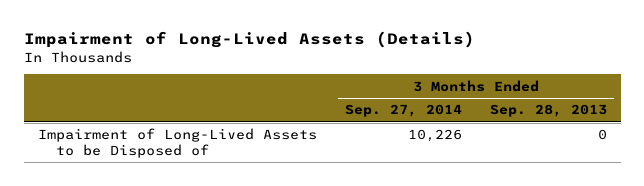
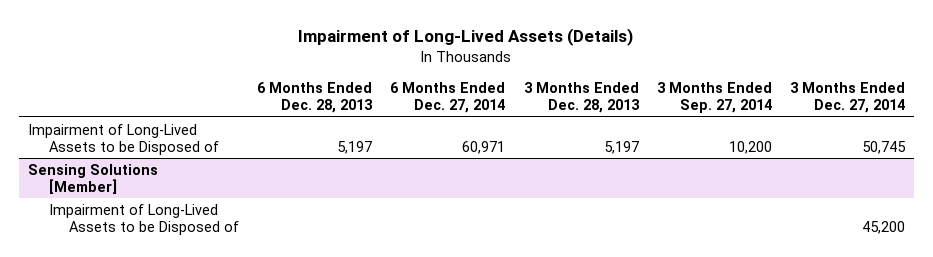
[489,104,607,118] Sep. 28, 2013 -> none
none -> [257,82,374,114] 6 Months Ended Dec. 28, 2013
none -> [390,82,506,114] 6 Months Ended Dec. 27, 2014
none -> [523,82,640,114] 3 Months Ended Dec. 28, 2013
none -> [789,82,905,114] 3 Months Ended Dec. 27, 2014
[407,129,462,143] 10,226 -> [728,140,772,154] 10,200
none -> [27,163,158,194] Sensing Solutions [Member]
none -> [48,203,240,235] Impairment of Long-Lived Assets to be Disposed of

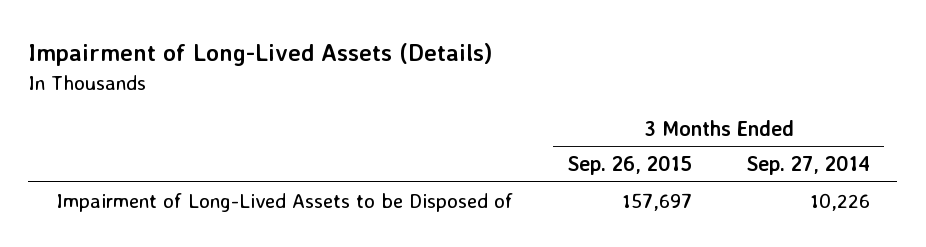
[257,82,374,114] 6 Months Ended Dec. 28, 2013 -> none
[390,82,506,114] 6 Months Ended Dec. 27, 2014 -> none
[523,82,640,114] 3 Months Ended Dec. 28, 2013 -> none
[789,82,905,114] 3 Months Ended Dec. 27, 2014 -> none
none -> [566,155,692,176] Sep. 26, 2015
[27,163,158,194] Sensing Solutions [Member] -> none
[48,203,240,235] Impairment of Long-Lived Assets to be Disposed of -> none
[728,140,772,154] 10,200 -> [810,192,871,211] 10,226

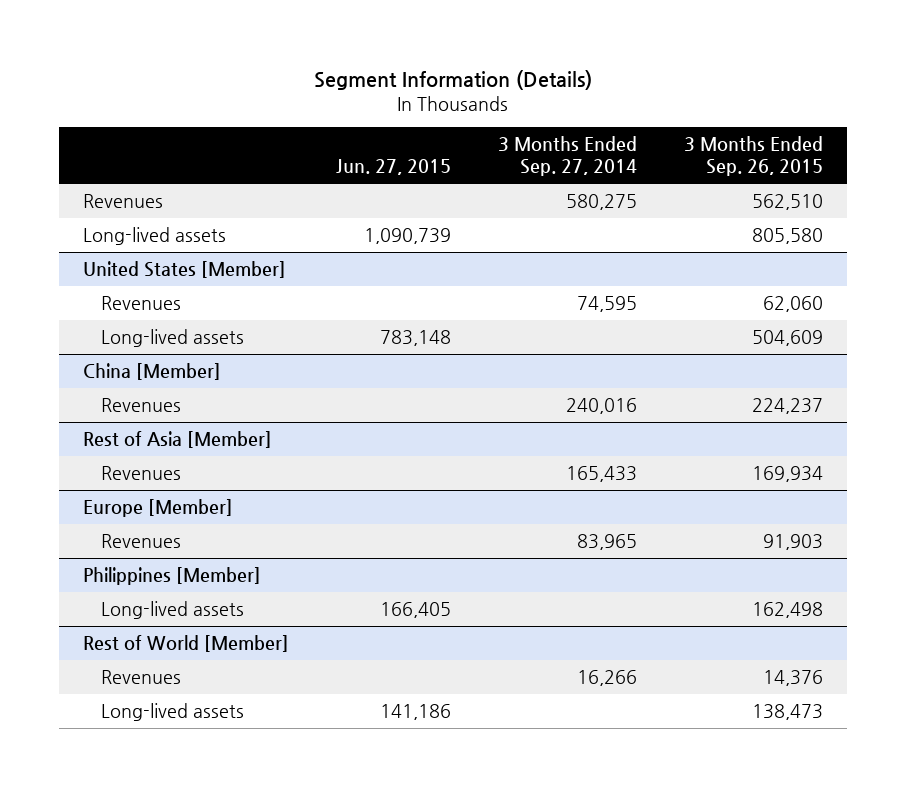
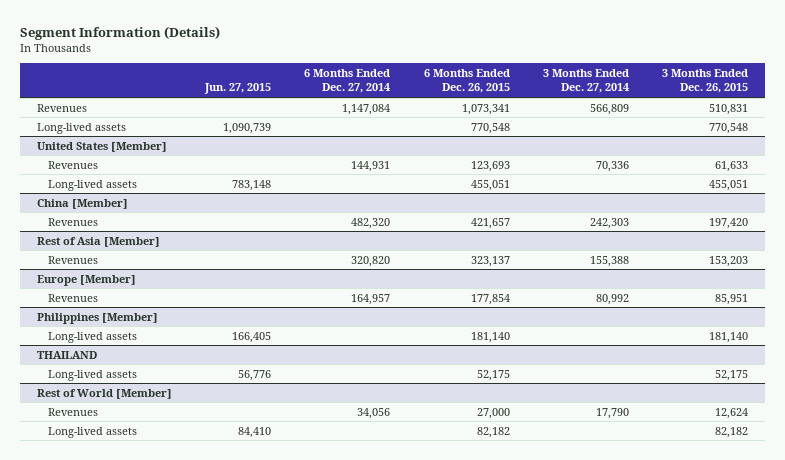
[498,136,638,177] 3 Months Ended Sep. 27, 2014 -> none
[684,136,824,177] 3 Months Ended Sep. 26, 2015 -> none
none -> [304,69,391,94] 6 Months Ended Dec. 27, 2014
none -> [423,69,510,94] 6 Months Ended Dec. 26, 2015
none -> [543,69,630,94] 3 Months Ended Dec. 27, 2014
none -> [662,69,749,94] 3 Months Ended Dec. 26, 2015
none -> [36,350,97,359] THAILAND
none -> [47,369,137,381] Long-lived assets
[380,703,452,720] 141,186 -> [237,426,271,438] 84,410

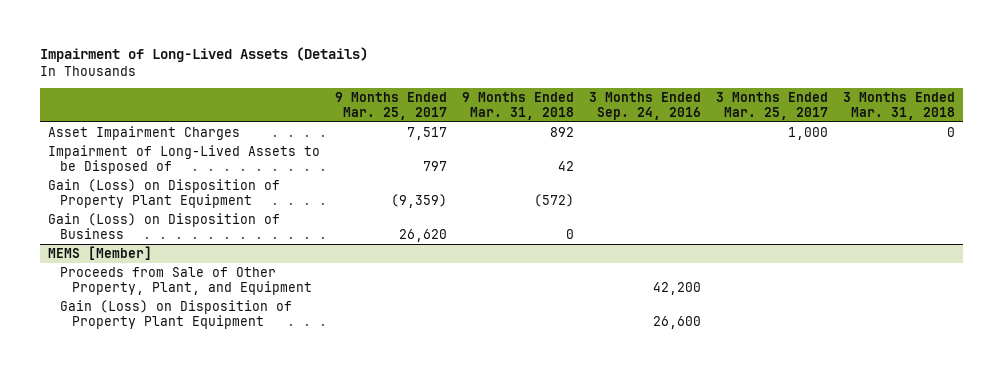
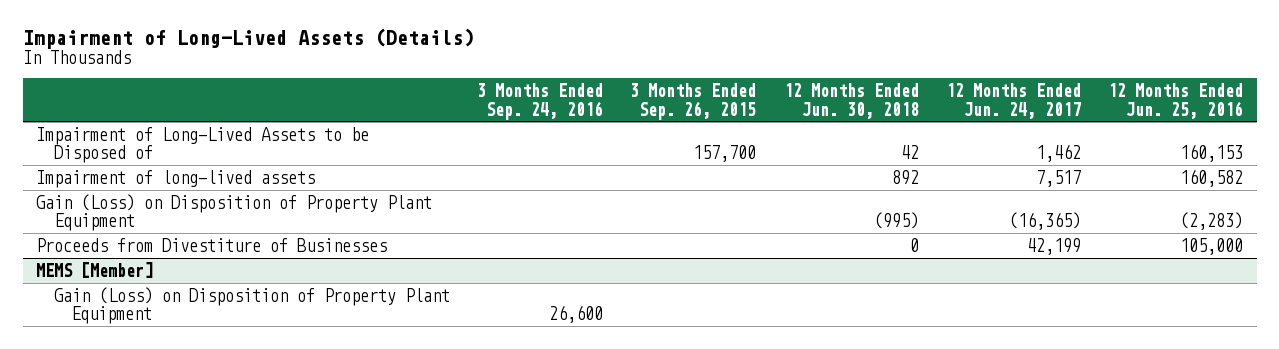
[334,91,447,120] 9 Months Ended Mar. 25, 2017 -> none
[461,91,574,120] 9 Months Ended Mar. 31, 2018 -> none
[716,91,829,120] 3 Months Ended Mar. 25, 2017 -> none
[843,91,956,120] 3 Months Ended Mar. 31, 2018 -> none
none -> [630,83,757,120] 3 Months Ended Sep. 26, 2015
none -> [783,83,919,119] 12 Months Ended Jun. 30, 2018
none -> [945,83,1081,119] 12 Months Ended Jun. 24, 2017
none -> [1108,83,1244,119] 12 Months Ended Jun. 25, 2016
[47,126,240,141] Asset Impairment Charges -> none
none -> [36,169,316,188] Impairment of long-lived assets
[47,213,280,239] Gain (Loss) on Disposition of Business -> none
none -> [36,237,388,252] Proceeds from Divestiture of Businesses
[59,267,312,295] Proceeds from Sale of Other Property, Plant, and Equipment -> none

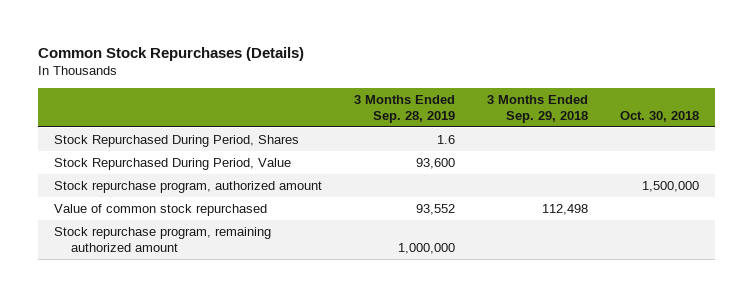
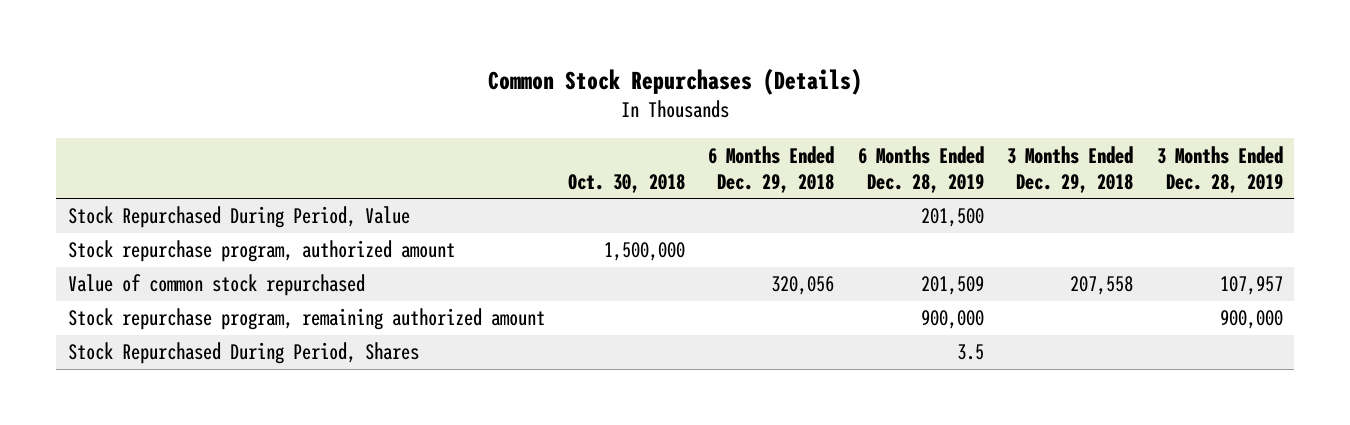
[353,94,455,123] 3 Months Ended Sep. 28, 2019 -> none
[486,94,588,123] 3 Months Ended Sep. 29, 2018 -> none
none -> [708,145,835,193] 6 Months Ended Dec. 29, 2018
none -> [857,145,984,193] 6 Months Ended Dec. 28, 2019
none -> [1007,145,1134,193] 3 Months Ended Dec. 29, 2018
none -> [1156,145,1283,193] 3 Months Ended Dec. 28, 2019
[53,134,299,147] Stock Repurchased During Period, Shares -> [67,342,419,365] Stock Repurchased During Period, Shares

